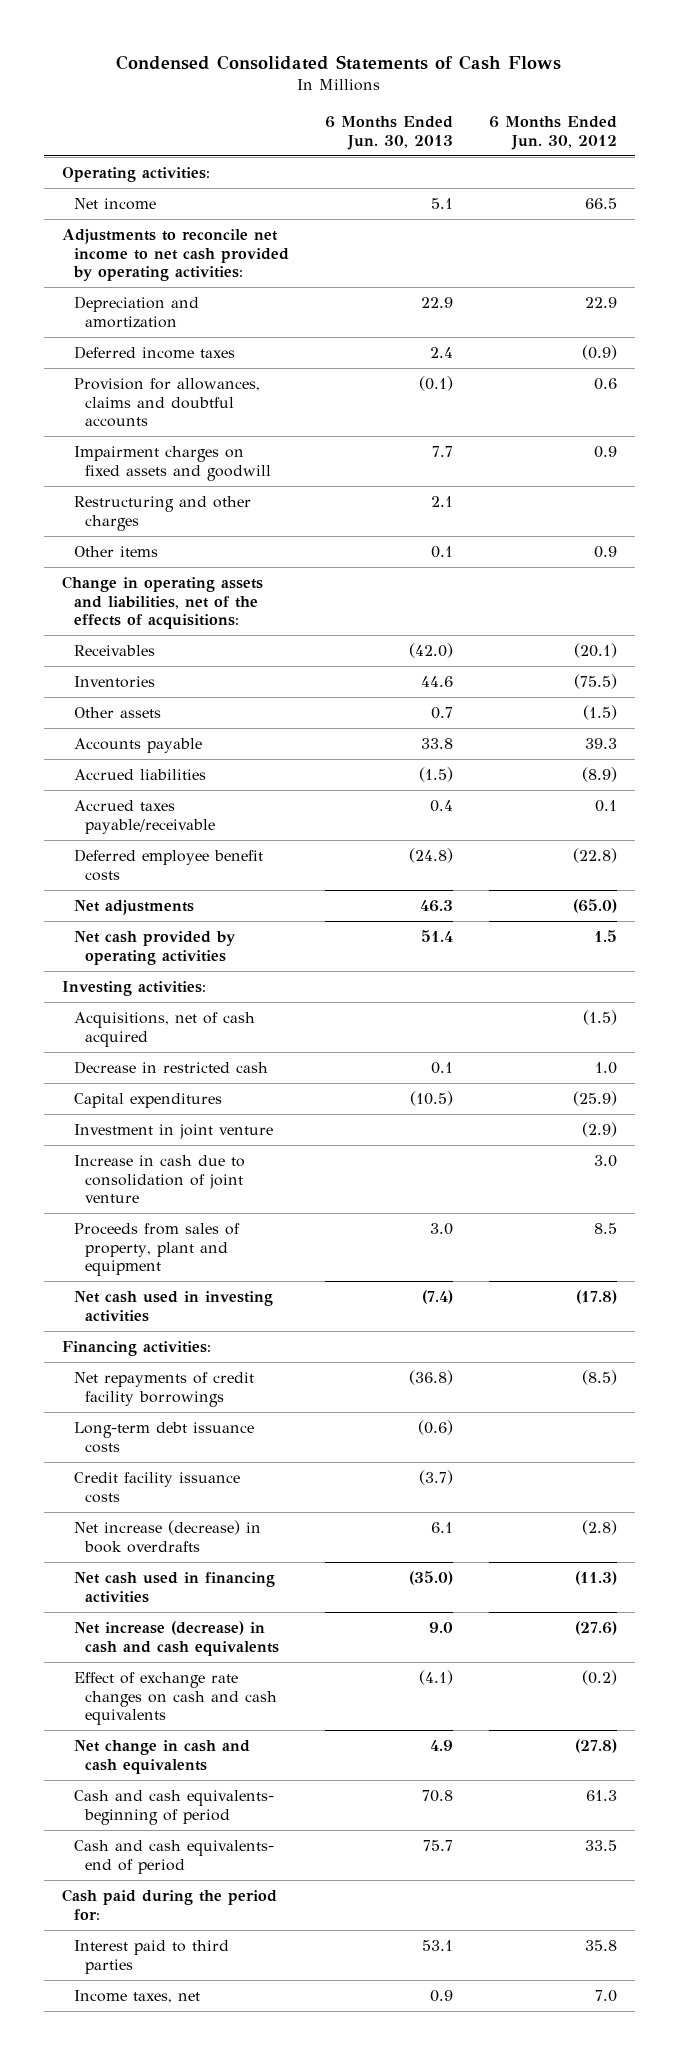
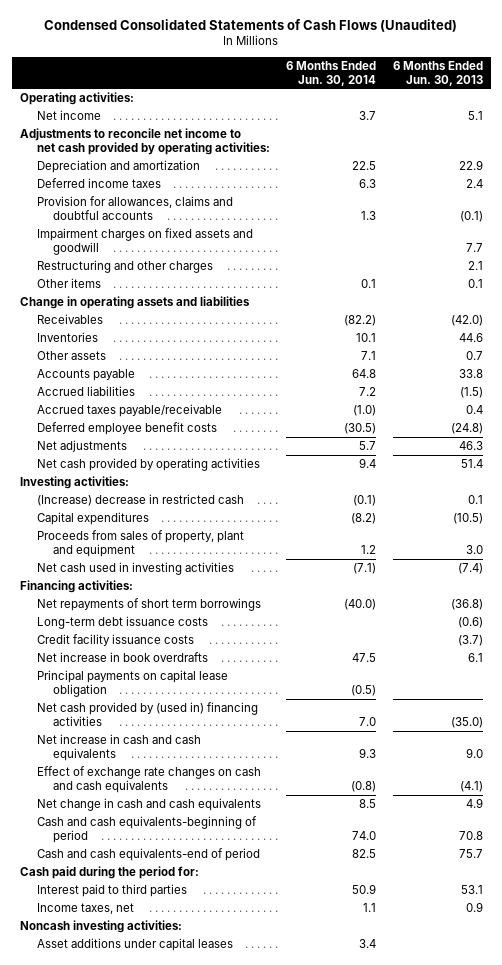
[116,54,562,70] Condensed Consolidated Statements of Cash Flows -> [44,18,458,32] Condensed Consolidated Statements of Cash Flows (Unaudited)
[488,116,617,150] 6 Months Ended Jun. 30, 2012 -> none
none -> [286,60,377,86] 6 Months Ended Jun. 30, 2014
[61,576,263,630] Change in operating assets and liabilities, net of the effects of acquisitions: -> [19,296,250,310] Change in operating assets and liabilities
[73,1012,255,1047] Acquisitions, net of cash acquired -> none
[73,1061,268,1075] Decrease in restricted cash -> [36,494,244,507] (Increase) decrease in restricted cash
[73,1124,273,1140] Investment in joint venture -> none
[73,1155,245,1204] Increase in cash due to consolidation of joint venture -> none
[73,1372,254,1407] Net repayments of credit facility borrowings -> [36,598,261,612] Net repayments of short term borrowings
[73,1520,261,1553] Net increase (decrease) in book overdrafts -> [36,652,208,663] Net increase in book overdrafts
none -> [36,670,228,697] Principal payments on capital lease obligation
[73,1572,275,1603] Net cash used in financing activities -> [36,702,258,726] Net cash provided by (used in) financing activities
[73,1621,280,1656] Net increase (decrease) in cash and cash equivalents -> [36,734,201,761] Net increase in cash and cash equivalents
[73,1790,274,1825] Cash and cash equivalents- beginning of period -> [36,816,257,843] Cash and cash equivalents-beginning of period
[73,1840,274,1874] Cash and cash equivalents- end of period -> [36,848,260,862] Cash and cash equivalents-end of period
none -> [19,920,182,934] Noncash investing activities:
none -> [36,938,233,952] Asset additions under capital leases

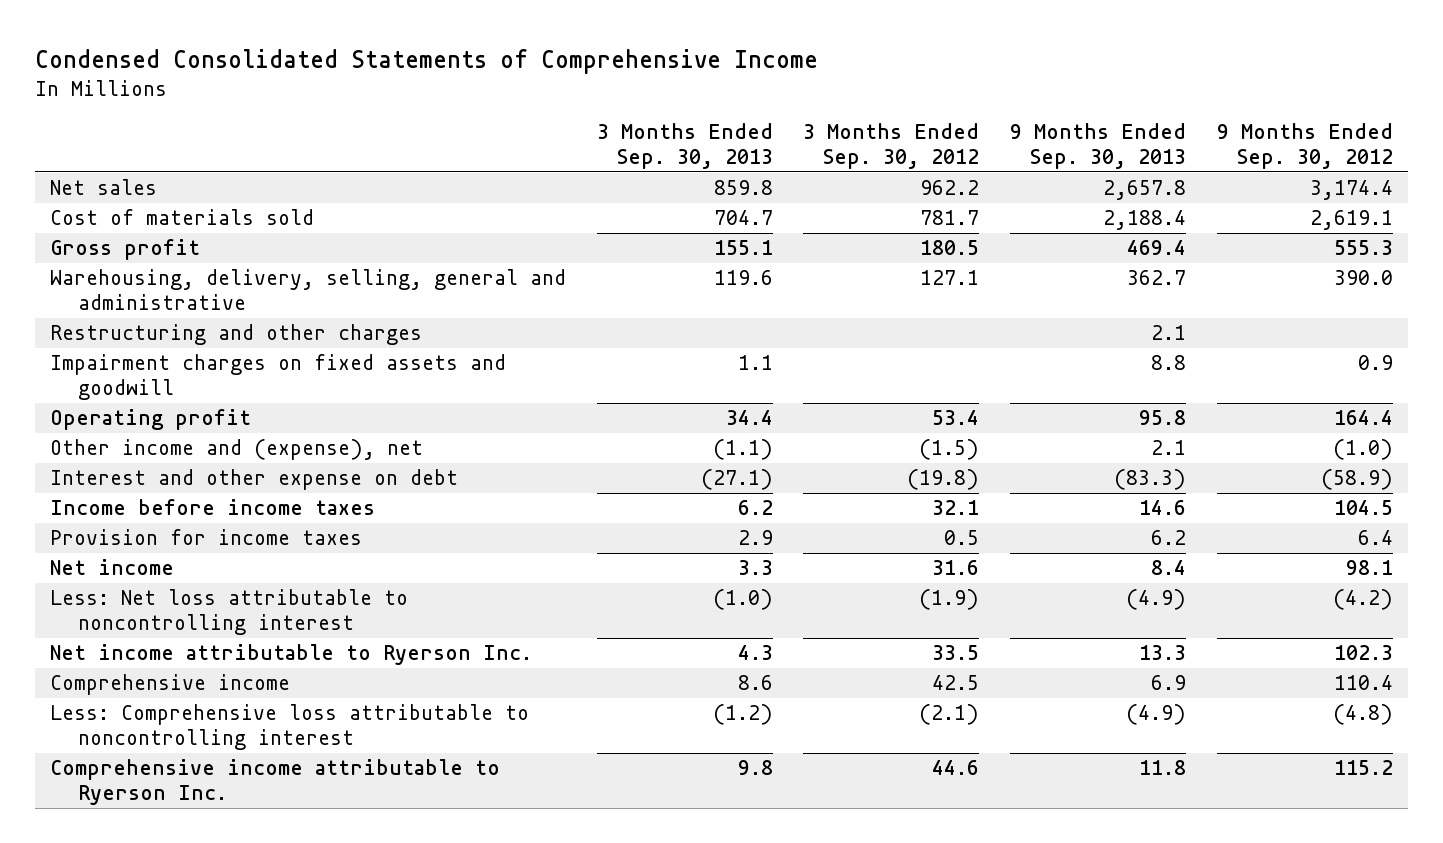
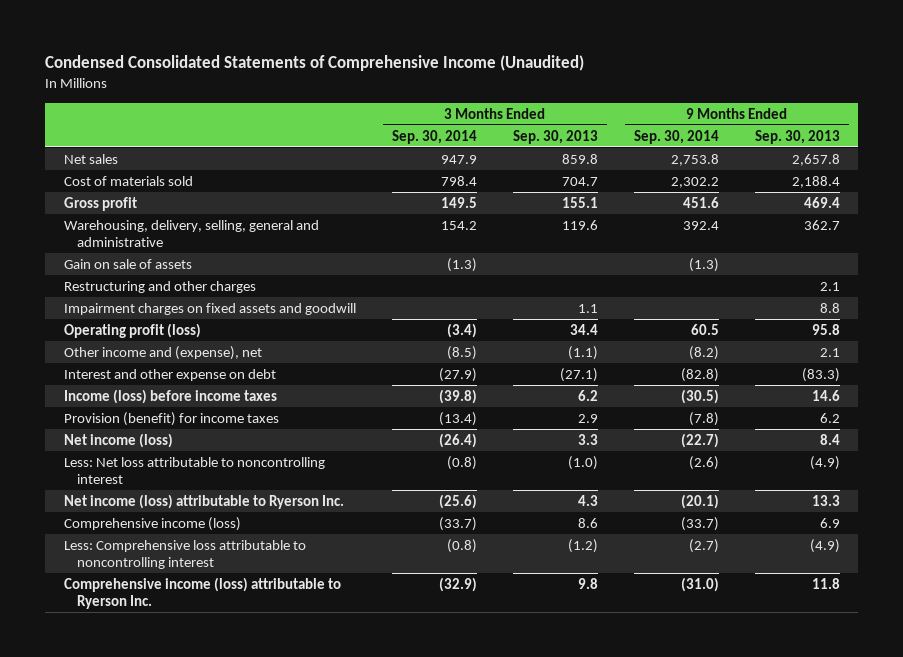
[35,48,819,74] Condensed Consolidated Statements of Comprehensive Income -> [45,55,585,72] Condensed Consolidated Statements of Comprehensive Income (Unaudited)
[803,123,980,169] 3 Months Ended Sep. 30, 2012 -> none
[1216,123,1393,169] 9 Months Ended Sep. 30, 2012 -> none
none -> [391,129,477,144] Sep. 30, 2014
none -> [633,129,719,144] Sep. 30, 2014
none -> [63,258,192,269] Gain on sale of assets
[50,409,252,431] Operating profit -> [63,322,201,338] Operating profit (loss)
[50,499,376,516] Income before income taxes -> [63,388,277,404] Income (loss) before income taxes
[50,529,363,546] Provision for income taxes -> [63,411,279,426] Provision (benefit) for income taxes
[50,559,175,576] Net income -> [63,432,173,448] Net income (loss)
[50,644,533,666] Net income attributable to Ryerson Inc. -> [63,493,344,509] Net income (loss) attributable to Ryerson Inc.
[50,674,291,696] Comprehensive income -> [63,516,241,531] Comprehensive income (loss)
[50,759,501,805] Comprehensive income attributable to Ryerson Inc. -> [63,576,341,610] Comprehensive income (loss) attributable to Ryerson Inc.

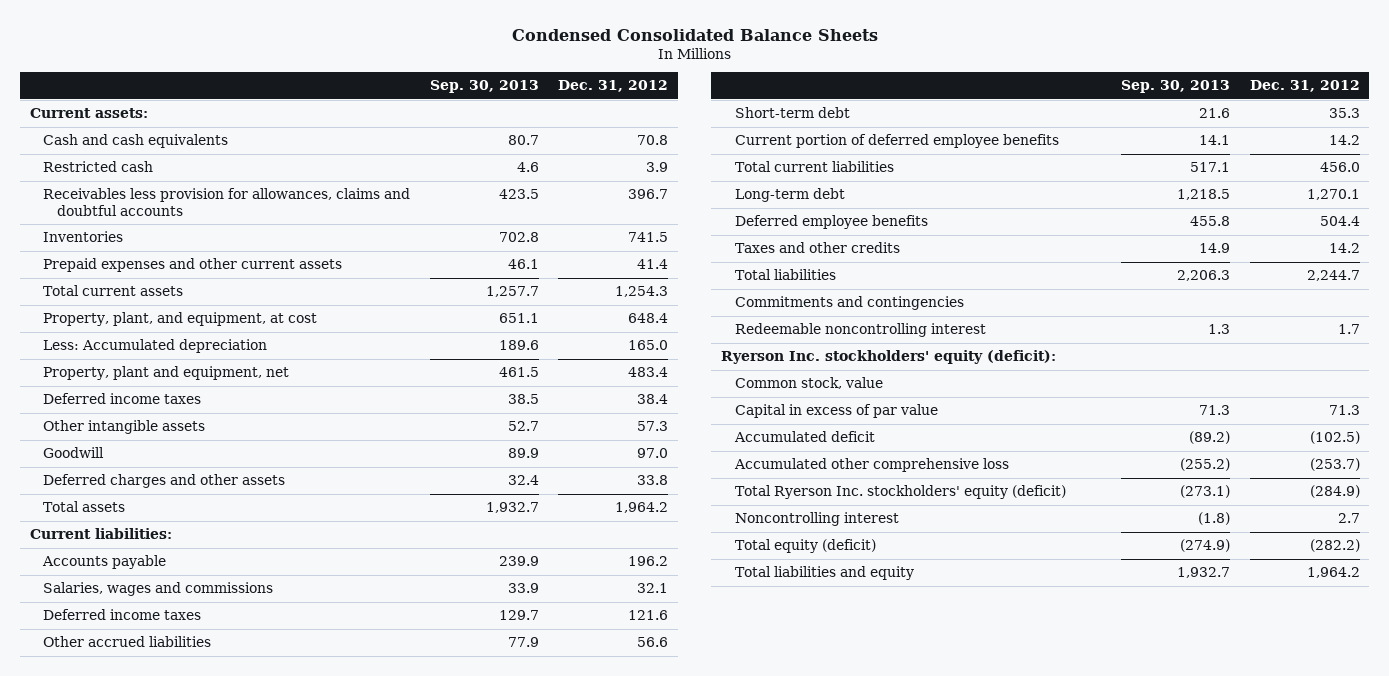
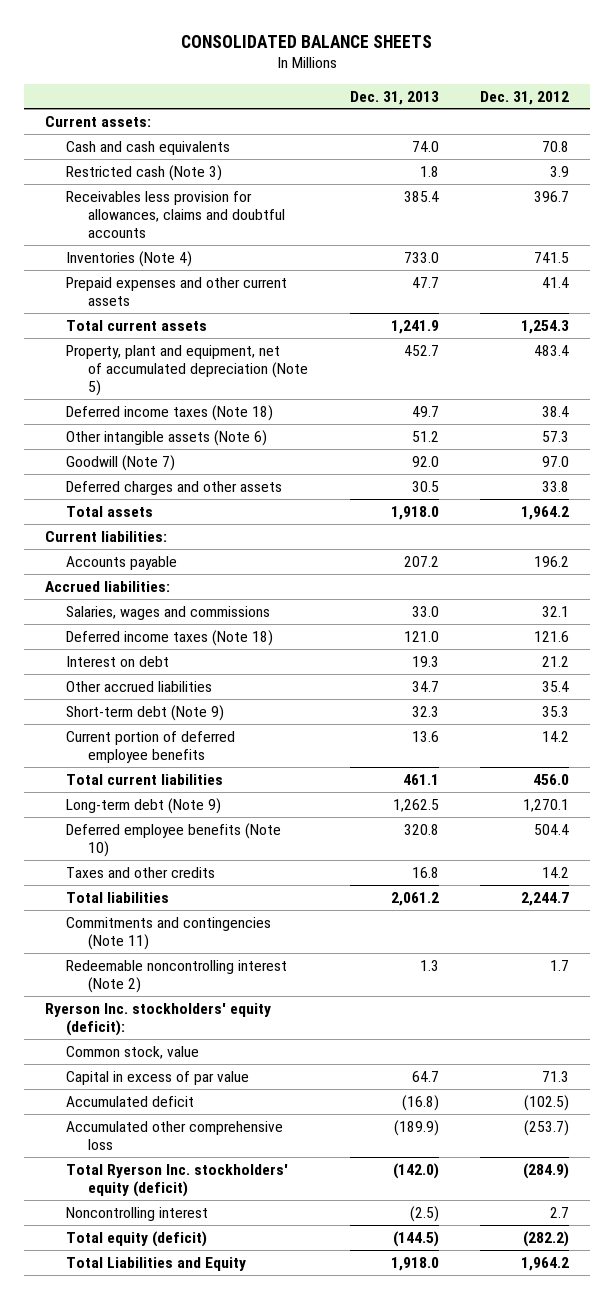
[511,28,878,41] Condensed Consolidated Balance Sheets -> [181,34,433,48] CONSOLIDATED BALANCE SHEETS
[429,80,539,94] Sep. 30, 2013 -> none
none -> [349,90,439,105] Dec. 31, 2013
[43,161,154,173] Restricted cash -> [66,164,223,181] Restricted cash (Note 3)
[43,231,124,243] Inventories -> [66,250,193,267] Inventories (Note 4)
[43,312,318,327] Property, plant, and equipment, at cost -> none
[43,339,268,354] Less: Accumulated depreciation -> none
[43,366,290,381] Property, plant and equipment, net -> [66,344,308,397] Property, plant and equipment, net of accumulated depreciation (Note 5)
[43,393,202,405] Deferred income taxes -> [66,404,274,421] Deferred income taxes (Note 18)
[43,420,206,435] Other intangible assets -> [66,429,268,446] Other intangible assets (Note 6)
[43,447,105,459] Goodwill -> [66,454,176,471] Goodwill (Note 7)
none -> [44,580,170,592] Accrued liabilities:
[43,609,202,621] Deferred income taxes -> [66,629,274,646] Deferred income taxes (Note 18)
none -> [66,655,170,667] Interest on debt
[637,637,669,648] 56.6 -> [542,680,570,692] 35.4
[734,107,850,119] Short-term debt -> [66,704,225,721] Short-term debt (Note 9)
[734,188,845,203] Long-term debt -> [66,797,222,814] Long-term debt (Note 9)
[734,215,928,230] Deferred employee benefits -> [66,822,282,858] Deferred employee benefits (Note 10)
[734,296,964,311] Commitments and contingencies -> [66,916,272,951] Commitments and contingencies (Note 11)
[734,323,986,338] Redeemable noncontrolling interest -> [66,959,288,994] Redeemable noncontrolling interest (Note 2)
[734,566,914,581] Total liabilities and equity -> [66,1256,247,1271] Total Liabilities and Equity

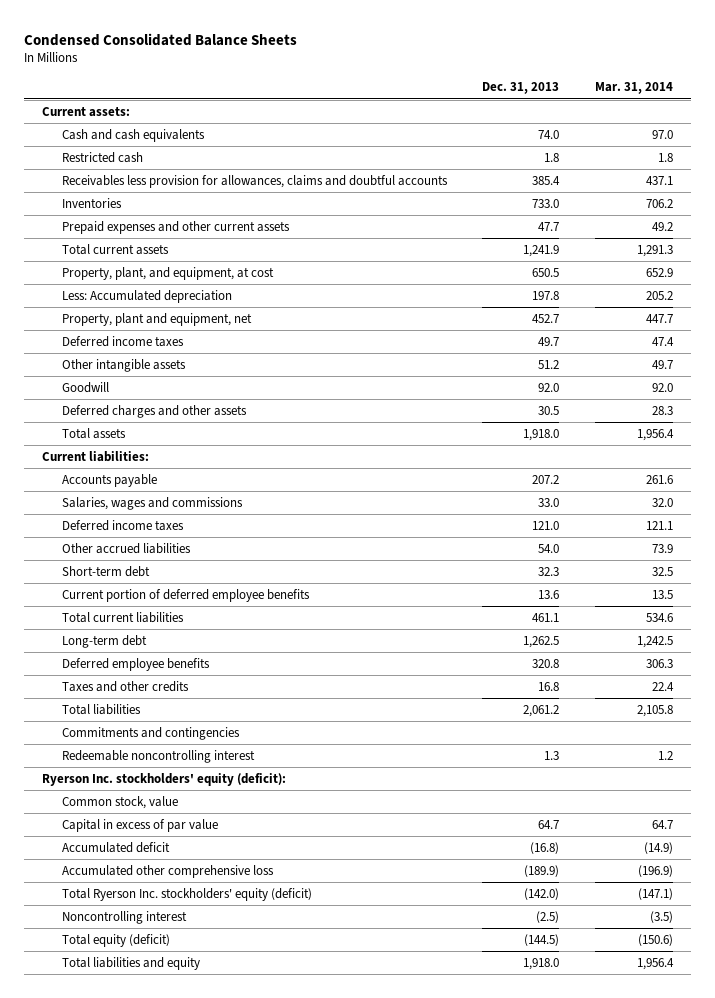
[181,34,433,48] CONSOLIDATED BALANCE SHEETS -> [24,32,298,46] Condensed Consolidated Balance Sheets
[480,90,570,105] Dec. 31, 2012 -> none
none -> [594,82,673,95] Mar. 31, 2014
[66,164,223,181] Restricted cash (Note 3) -> [61,151,143,163] Restricted cash
[66,250,193,267] Inventories (Note 4) -> [61,197,122,208] Inventories
none -> [61,266,274,280] Property, plant, and equipment, at cost
none -> [61,289,232,303] Less: Accumulated depreciation
[66,344,308,397] Property, plant and equipment, net of accumulated depreciation (Note 5) -> [61,312,252,326] Property, plant and equipment, net
[66,404,274,421] Deferred income taxes (Note 18) -> [61,335,184,347] Deferred income taxes
[66,429,268,446] Other intangible assets (Note 6) -> [61,358,186,372] Other intangible assets
[66,454,176,471] Goodwill (Note 7) -> [61,381,109,393] Goodwill
[44,580,170,592] Accrued liabilities: -> none
[66,655,170,667] Interest on debt -> none
[66,629,274,646] Deferred income taxes (Note 18) -> [61,519,184,531] Deferred income taxes
[411,680,439,692] 34.7 -> [538,543,560,553] 54.0
[66,704,225,721] Short-term debt (Note 9) -> [61,565,150,577] Short-term debt
[66,797,222,814] Long-term debt (Note 9) -> [61,634,147,648] Long-term debt
[66,822,282,858] Deferred employee benefits (Note 10) -> [61,657,210,671] Deferred employee benefits
[66,916,272,951] Commitments and contingencies (Note 11) -> [61,726,240,740] Commitments and contingencies
[66,959,288,994] Redeemable noncontrolling interest (Note 2) -> [61,749,255,763] Redeemable noncontrolling interest
[66,1256,247,1271] Total Liabilities and Equity -> [61,956,200,970] Total liabilities and equity

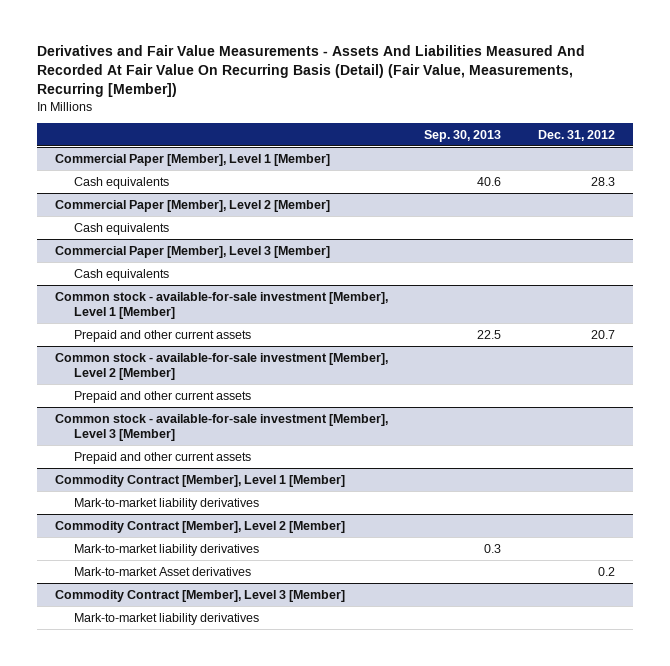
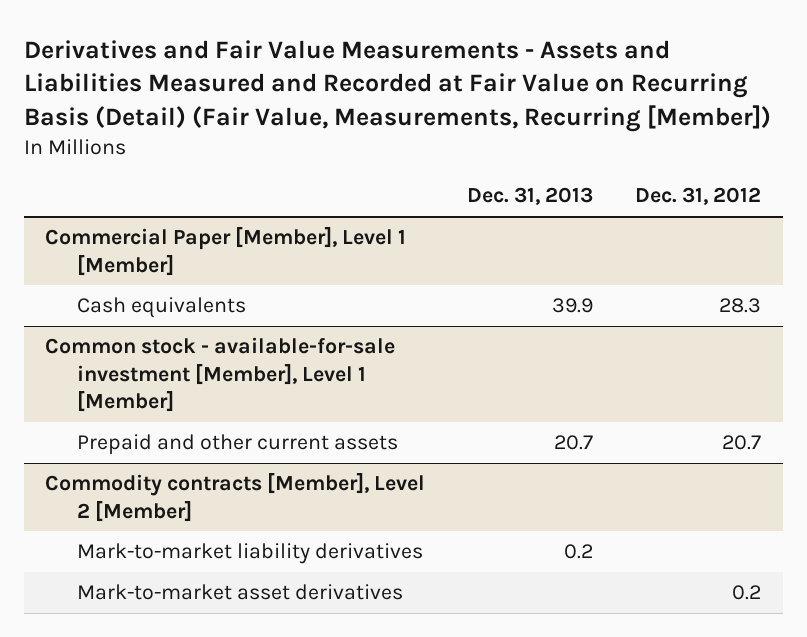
[36,45,585,98] Derivatives and Fair Value Measurements - Assets And Liabilities Measured And Recorded At Fair Value On Recurring Basis (Detail) (Fair Value, Measurements, Recurring [Member]) -> [24,39,772,132] Derivatives and Fair Value Measurements - Assets and Liabilities Measured and Recorded at Fair Value on Recurring Basis (Detail) (Fair Value, Measurements, Recurring [Member])
[424,129,502,142] Sep. 30, 2013 -> none
none -> [467,187,594,206] Dec. 31, 2013
[55,199,331,212] Commercial Paper [Member], Level 2 [Member] -> none
[73,222,169,235] Cash equivalents -> none
[55,245,331,258] Commercial Paper [Member], Level 3 [Member] -> none
[73,268,169,281] Cash equivalents -> none
[55,352,389,381] Common stock - available-for-sale investment [Member], Level 2 [Member] -> none
[73,390,251,403] Prepaid and other current assets -> none
[55,413,389,442] Common stock - available-for-sale investment [Member], Level 3 [Member] -> none
[73,451,251,464] Prepaid and other current assets -> none
[55,474,346,487] Commodity Contract [Member], Level 1 [Member] -> none
[73,497,259,510] Mark-to-market liability derivatives -> none
[73,543,259,556] Mark-to-market liability derivatives -> none
[73,566,251,576] Mark-to-market Asset derivatives -> none
[55,589,346,602] Commodity Contract [Member], Level 3 [Member] -> none
[55,520,346,533] Commodity Contract [Member], Level 2 [Member] -> [45,473,426,522] Commodity contracts [Member], Level 2 [Member]
none -> [77,584,404,601] Mark-to-market asset derivatives

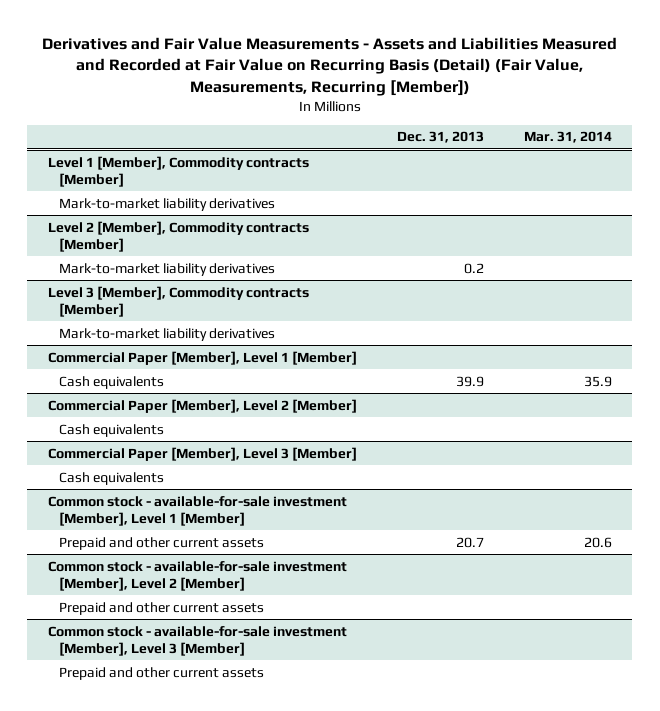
[635,187,762,206] Dec. 31, 2012 -> none
none -> [524,131,613,144] Mar. 31, 2014
none -> [47,155,309,187] Level 1 [Member], Commodity contracts [Member]
none -> [58,197,275,211] Mark-to-market liability derivatives
none -> [47,220,309,252] Level 2 [Member], Commodity contracts [Member]
none -> [58,262,275,276] Mark-to-market liability derivatives
none -> [47,285,309,317] Level 3 [Member], Commodity contracts [Member]
none -> [58,327,275,341] Mark-to-market liability derivatives
none -> [47,398,357,413] Commercial Paper [Member], Level 2 [Member]
none -> [58,423,164,437] Cash equivalents
none -> [47,446,357,461] Commercial Paper [Member], Level 3 [Member]
none -> [58,471,164,485] Cash equivalents
[45,473,426,522] Commodity contracts [Member], Level 2 [Member] -> none
[77,543,424,565] Mark-to-market liability derivatives -> none
[77,584,404,601] Mark-to-market asset derivatives -> none
none -> [47,560,347,591] Common stock - available-for-sale investment [Member], Level 2 [Member]
none -> [58,601,264,615] Prepaid and other current assets
none -> [47,625,347,656] Common stock - available-for-sale investment [Member], Level 3 [Member]
none -> [58,666,264,680] Prepaid and other current assets

